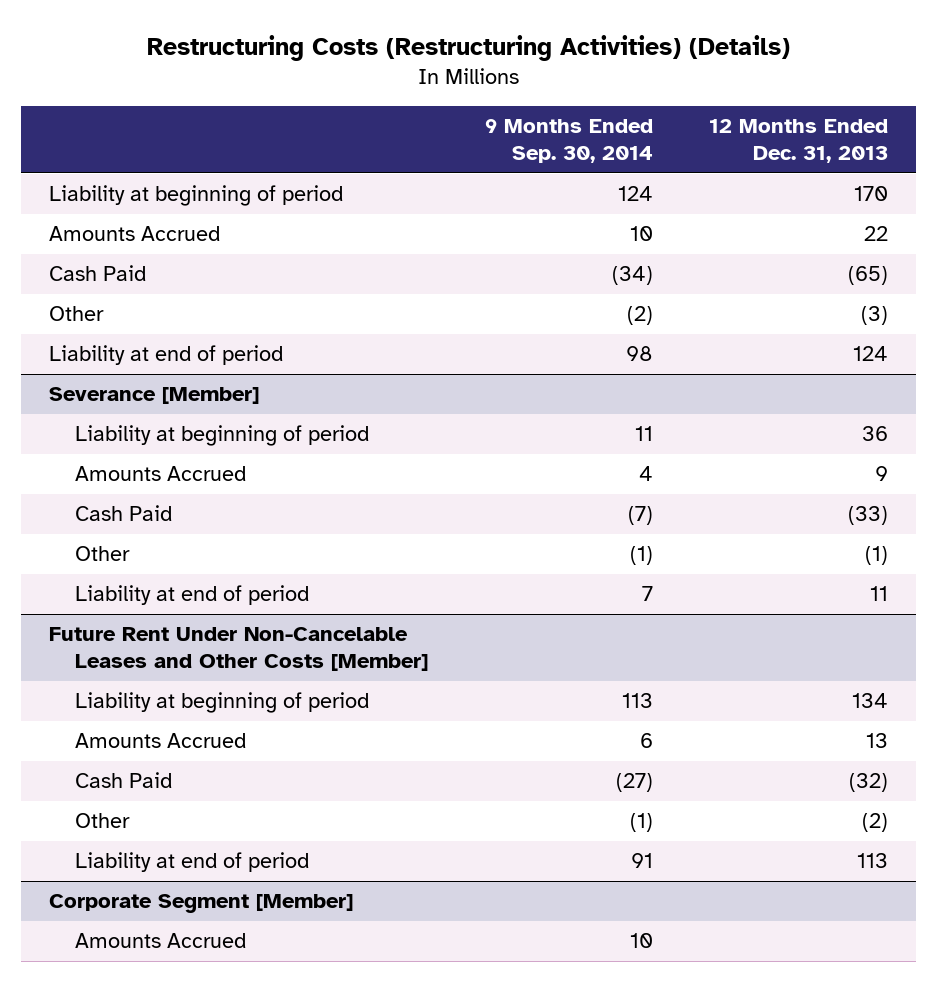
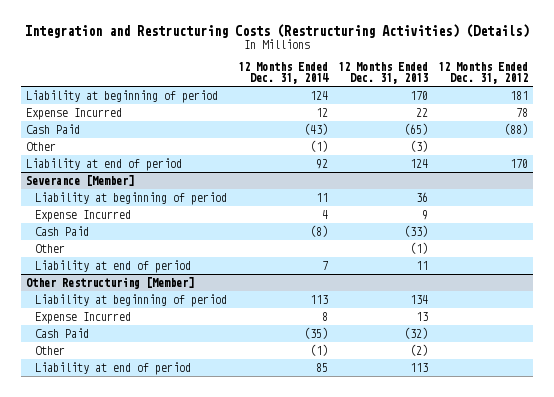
[146,34,790,61] Restructuring Costs (Restructuring Activities) (Details) -> [25,24,530,39] Integration and Restructuring Costs (Restructuring Activities) (Details)
[484,119,653,164] 9 Months Ended Sep. 30, 2014 -> none
none -> [237,61,329,85] 12 Months Ended Dec. 31, 2014
none -> [437,61,528,85] 12 Months Ended Dec. 31, 2012
[49,226,221,242] Amounts Accrued -> [26,107,123,120] Expense Incurred
[75,466,247,482] Amounts Accrued -> [35,209,132,222] Expense Incurred
[49,627,429,672] Future Rent Under Non-Cancelable Leases and Other Costs [Member] -> none
none -> [26,276,195,289] Other Restructuring [Member]
[75,733,247,749] Amounts Accrued -> [35,311,132,324] Expense Incurred
[49,894,354,914] Corporate Segment [Member] -> none
[75,933,247,949] Amounts Accrued -> none

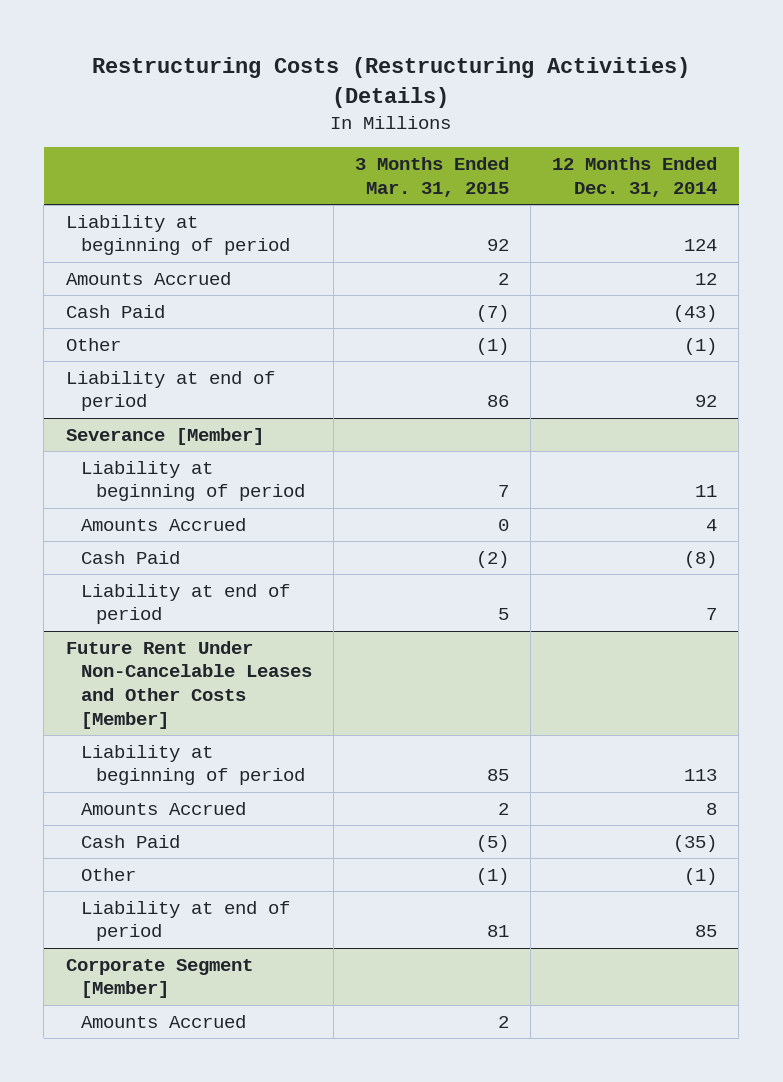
[25,24,530,39] Integration and Restructuring Costs (Restructuring Activities) (Details) -> [92,57,691,108] Restructuring Costs (Restructuring Activities) (Details)
[337,61,428,85] 12 Months Ended Dec. 31, 2013 -> none
[437,61,528,85] 12 Months Ended Dec. 31, 2012 -> none
none -> [355,157,510,197] 3 Months Ended Mar. 31, 2015
[26,107,123,120] Expense Incurred -> [65,271,231,285] Amounts Accrued
[35,209,132,222] Expense Incurred -> [80,517,246,531] Amounts Accrued
[35,243,66,253] Other -> none
[26,276,195,289] Other Restructuring [Member] -> [65,640,312,729] Future Rent Under Non-Cancelable Leases and Other Costs [Member]
[35,311,132,324] Expense Incurred -> [80,801,246,815] Amounts Accrued
none -> [65,958,253,999] Corporate Segment [Member]
none -> [80,1014,246,1028] Amounts Accrued

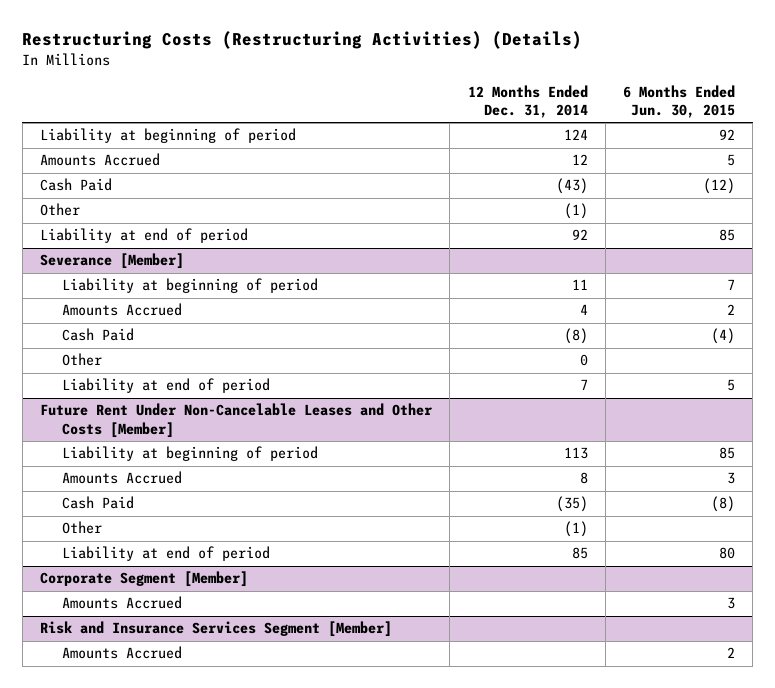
[355,157,510,197] 3 Months Ended Mar. 31, 2015 -> none
none -> [623,84,736,119] 6 Months Ended Jun. 30, 2015
none -> [61,353,102,367] Other
none -> [39,621,392,638] Risk and Insurance Services Segment [Member]
none -> [61,646,182,660] Amounts Accrued

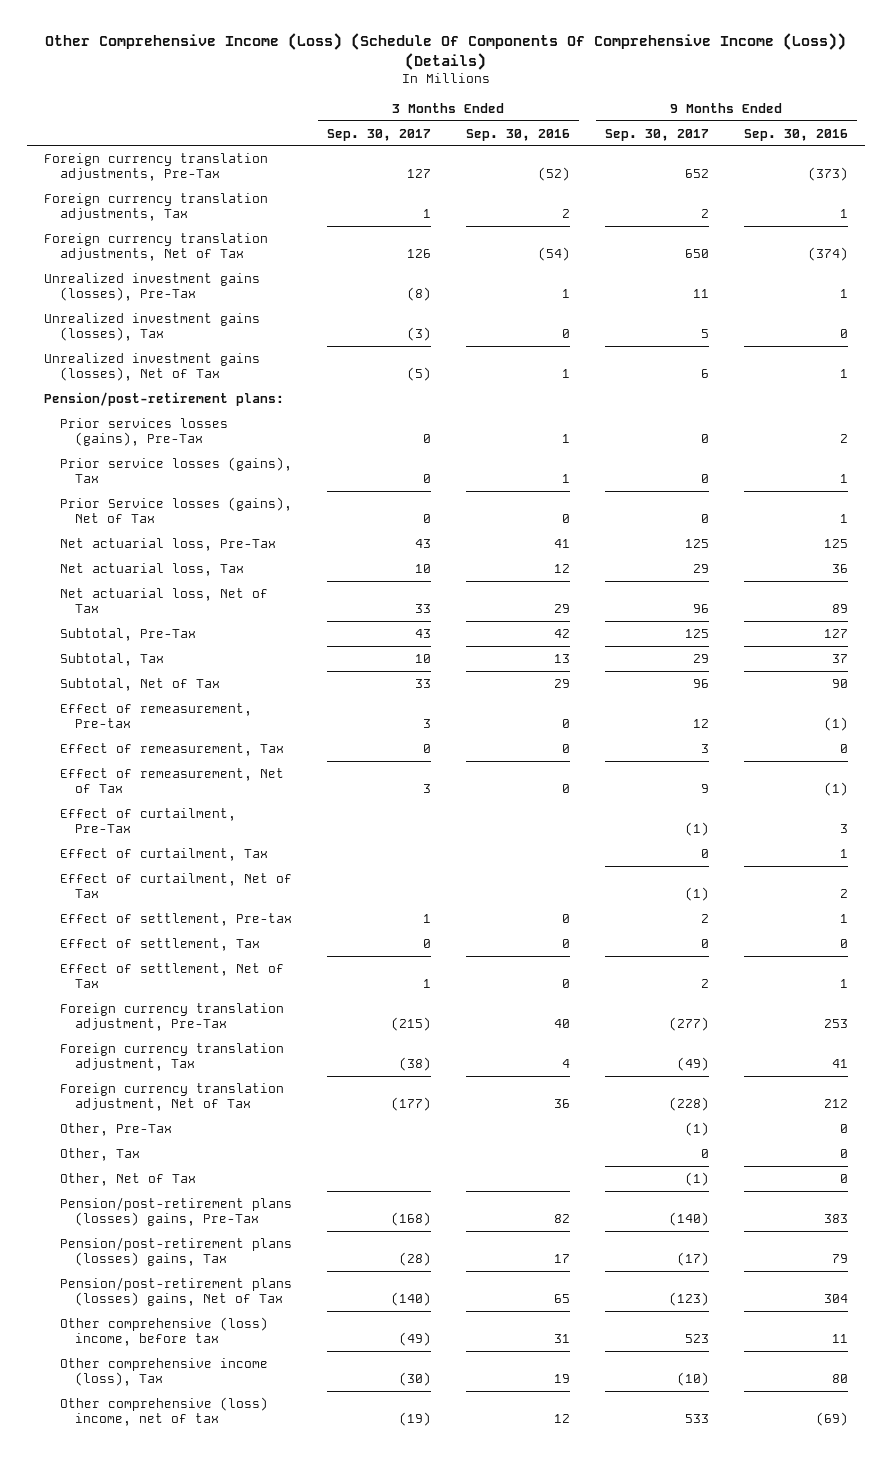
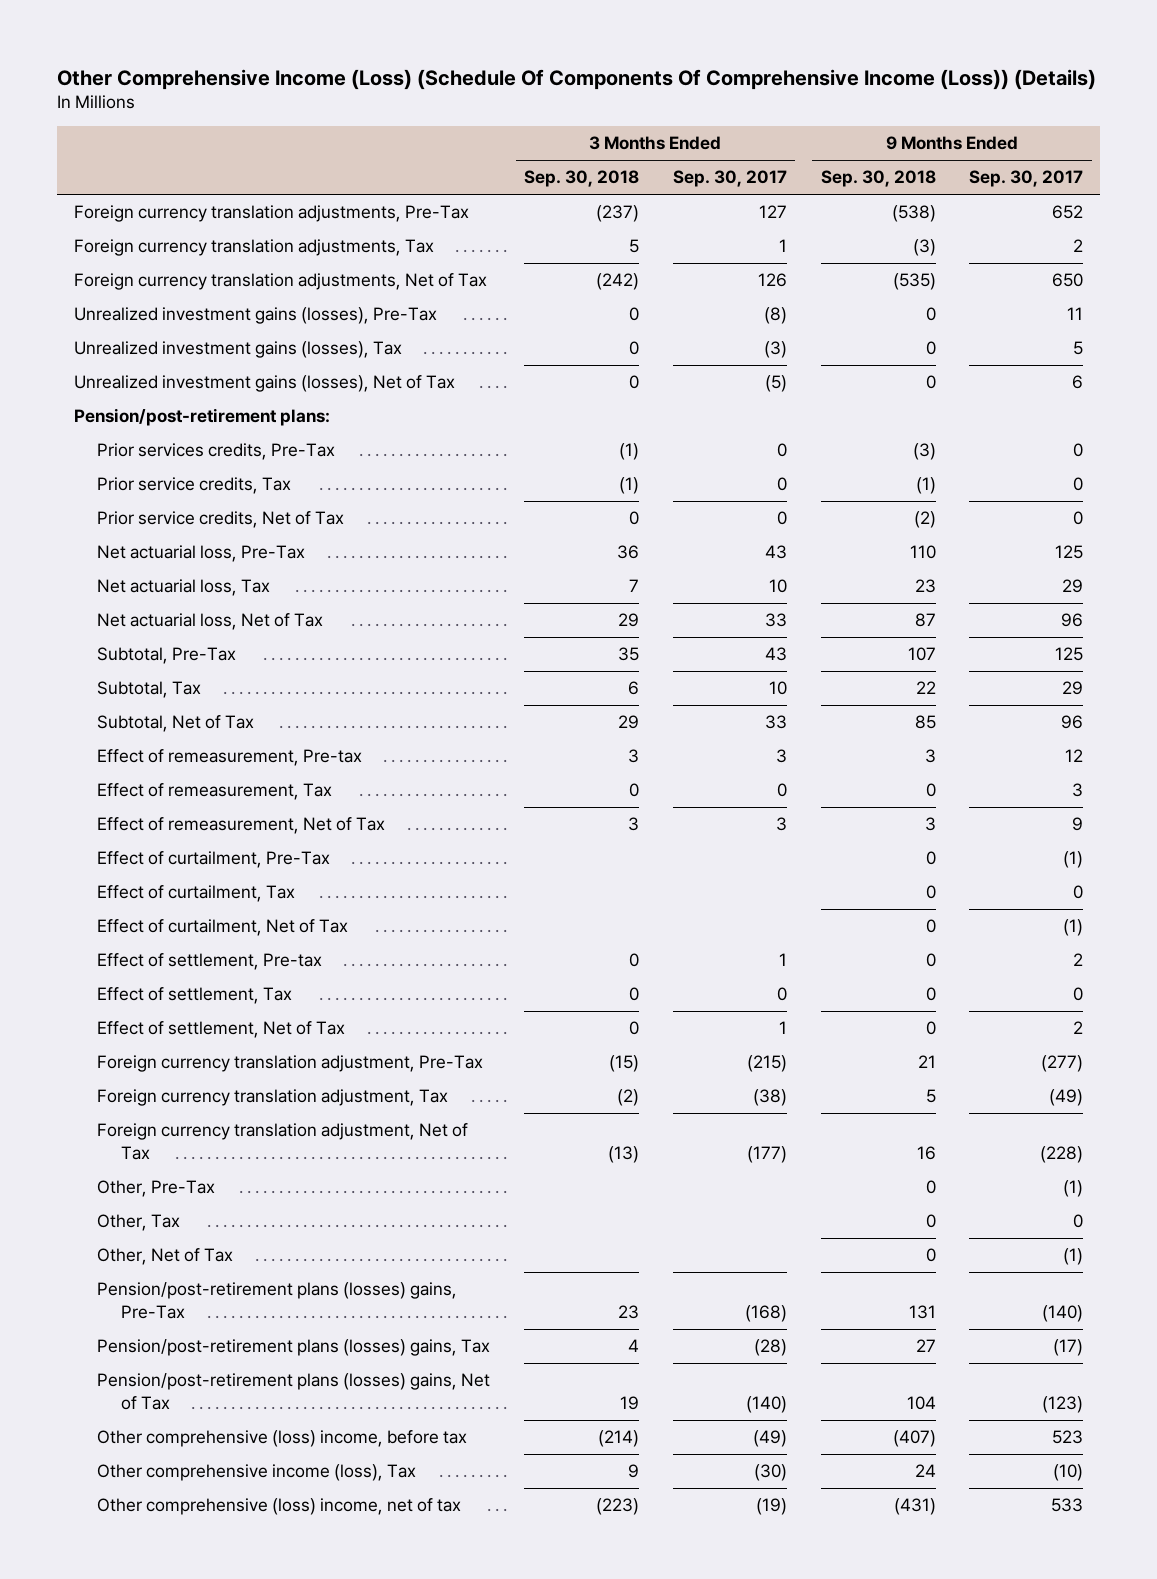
[465,128,570,141] Sep. 30, 2016 -> none
[743,128,848,141] Sep. 30, 2016 -> none
none -> [524,170,640,188] Sep. 30, 2018
none -> [820,170,936,188] Sep. 30, 2018
[59,417,228,447] Prior services losses (gains), Pre-Tax -> [97,443,336,461] Prior services credits, Pre-Tax
[59,456,292,484] Prior service losses (gains), Tax -> [97,477,292,495] Prior service credits, Tax
[59,496,292,524] Prior Service losses (gains), Net of Tax -> [97,511,345,529] Prior service credits, Net of Tax

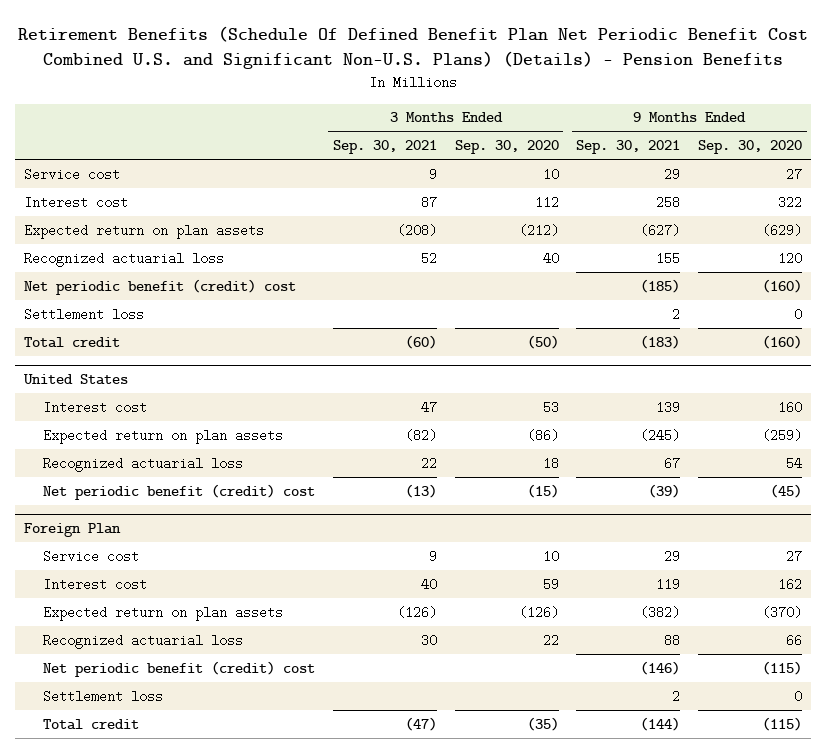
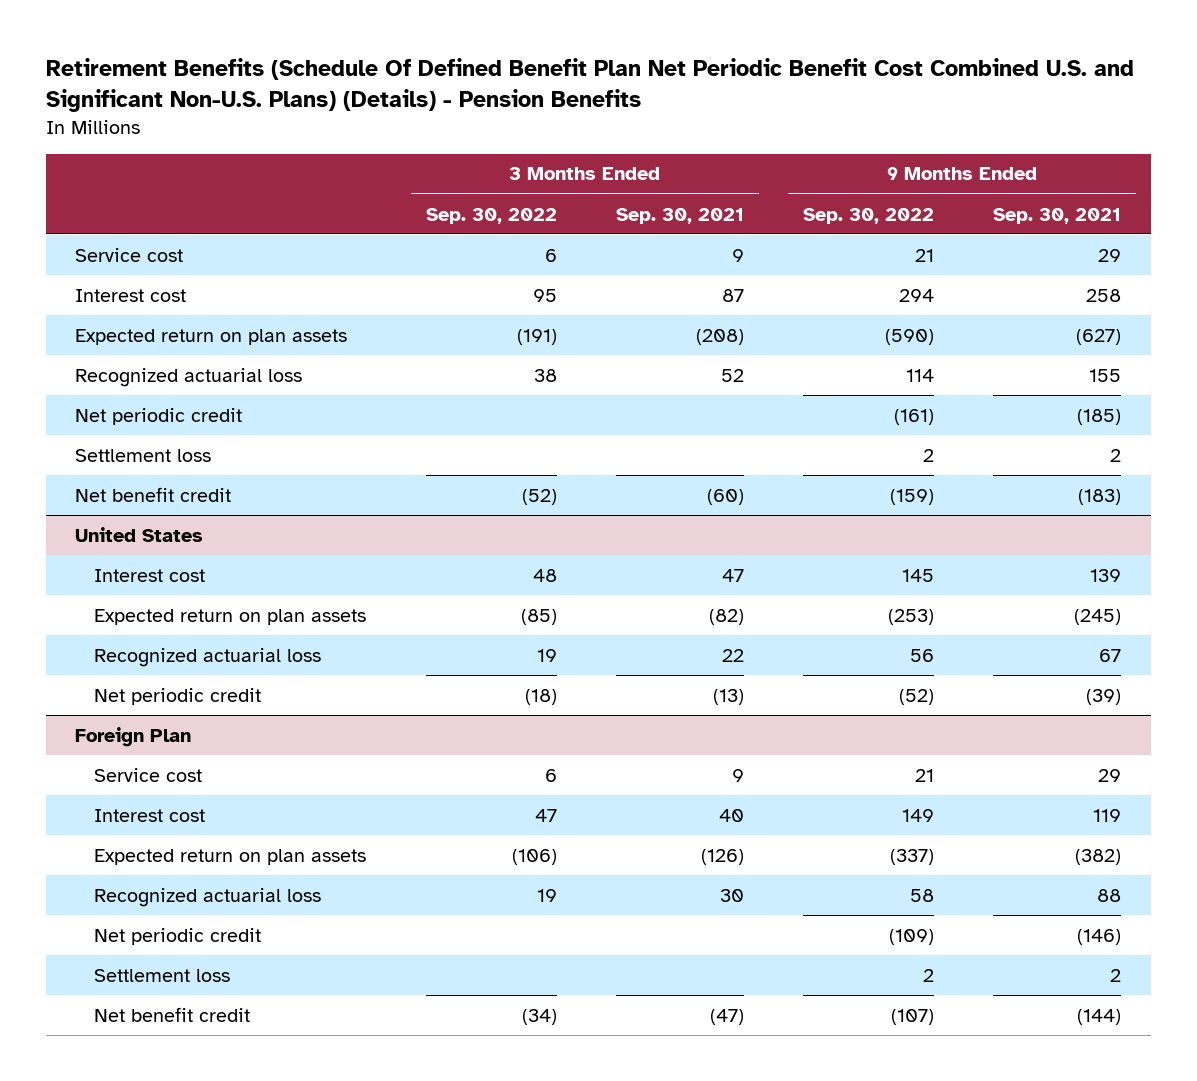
[454,140,559,155] Sep. 30, 2020 -> none
[698,140,803,155] Sep. 30, 2020 -> none
none -> [425,207,557,224] Sep. 30, 2022
none -> [802,207,934,224] Sep. 30, 2022
[24,278,297,295] Net periodic benefit (credit) cost -> [75,407,243,425] Net periodic credit
[24,336,121,348] Total credit -> [75,486,232,502] Net benefit credit
[42,483,315,500] Net periodic benefit (credit) cost -> [94,687,262,705] Net periodic credit
[42,660,315,677] Net periodic benefit (credit) cost -> [94,927,262,945] Net periodic credit
[42,718,139,730] Total credit -> [94,1006,251,1022] Net benefit credit

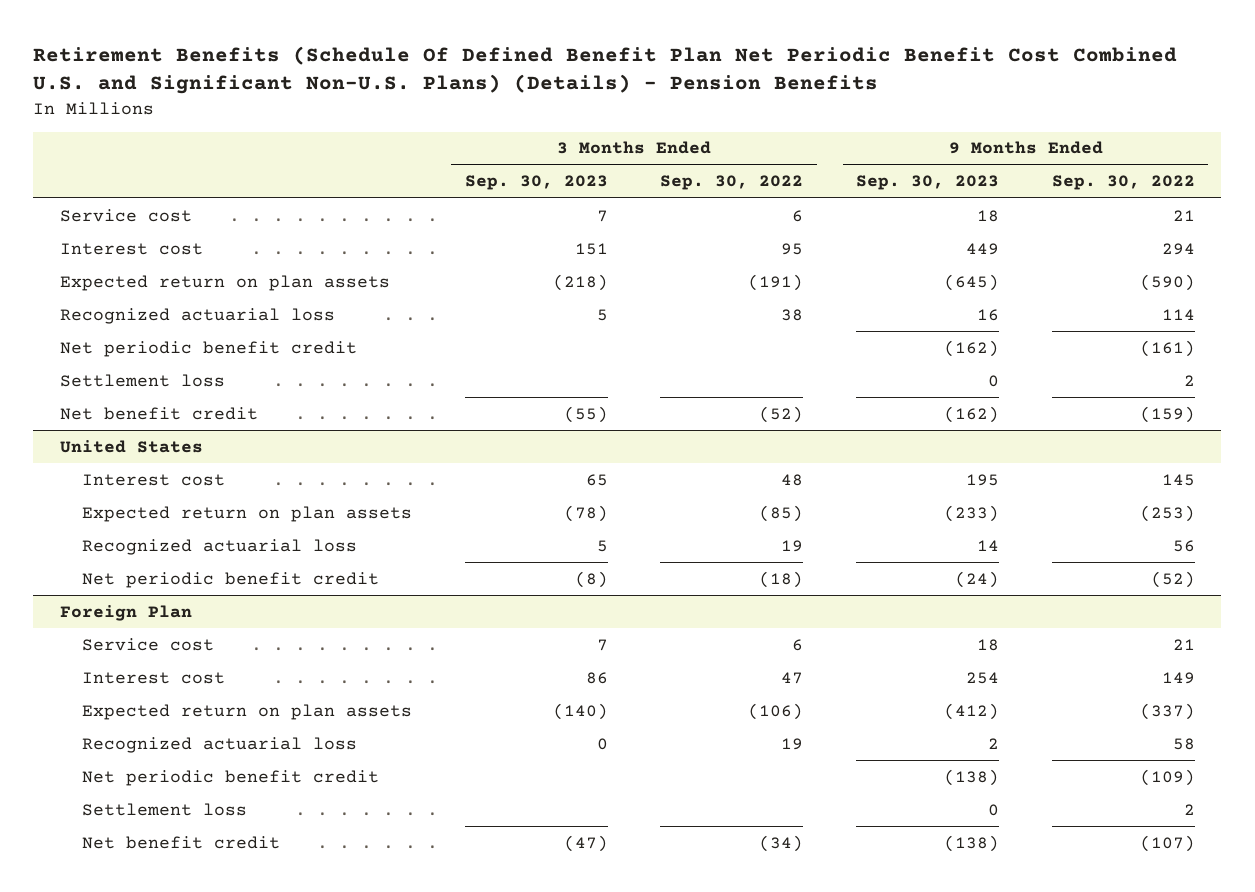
[615,207,744,224] Sep. 30, 2021 -> none
[993,207,1122,224] Sep. 30, 2021 -> none
none -> [464,175,608,191] Sep. 30, 2023
none -> [856,175,1000,191] Sep. 30, 2023
[75,407,243,425] Net periodic credit -> [59,340,357,357] Net periodic benefit credit
[94,687,262,705] Net periodic credit -> [81,571,379,588] Net periodic benefit credit
[94,927,262,945] Net periodic credit -> [81,769,379,786] Net periodic benefit credit

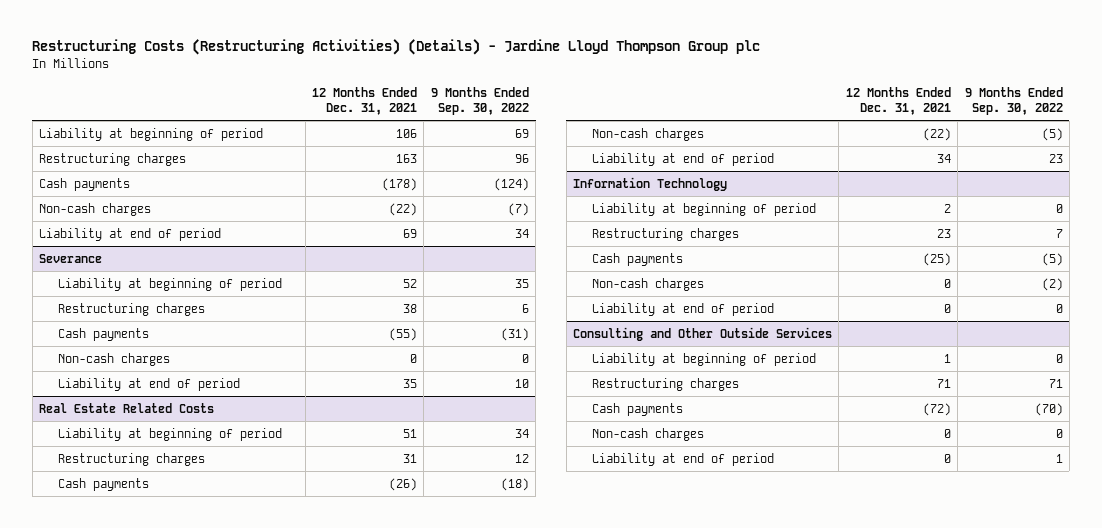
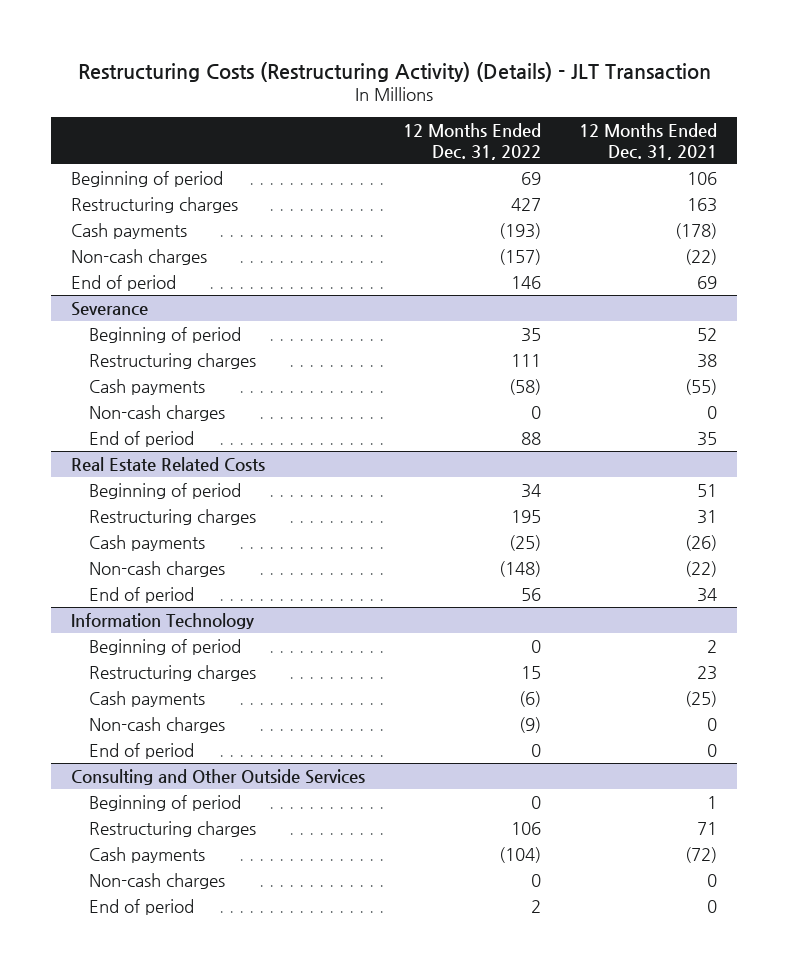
[32,39,761,56] Restructuring Costs (Restructuring Activities) (Details) - Jardine Lloyd Thompson Group plc -> [77,61,711,82] Restructuring Costs (Restructuring Activity) (Details) - JLT Transaction
[430,86,529,116] 9 Months Ended Sep. 30, 2022 -> none
none -> [402,123,541,160] 12 Months Ended Dec. 31, 2022
[39,127,264,141] Liability at beginning of period -> [70,170,223,187] Beginning of period
[39,227,222,241] Liability at end of period -> [70,274,176,291] End of period
[58,277,283,291] Liability at beginning of period -> [89,326,242,343] Beginning of period
[58,377,241,391] Liability at end of period -> [89,430,195,447] End of period
[58,427,283,441] Liability at beginning of period -> [89,482,242,499] Beginning of period
[592,152,775,166] Liability at end of period -> [89,586,195,603] End of period
[592,202,817,216] Liability at beginning of period -> [89,638,242,655] Beginning of period
[592,302,775,316] Liability at end of period -> [89,742,195,759] End of period
[592,352,817,366] Liability at beginning of period -> [89,794,242,811] Beginning of period
[592,452,775,466] Liability at end of period -> [89,898,195,915] End of period

